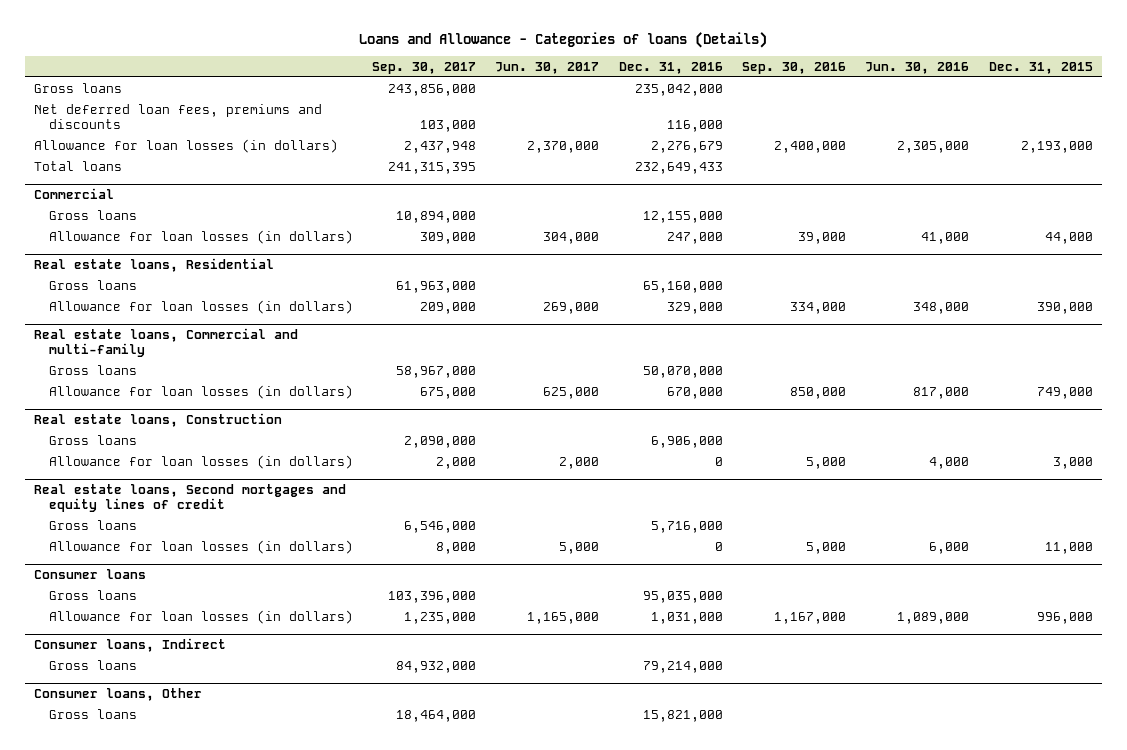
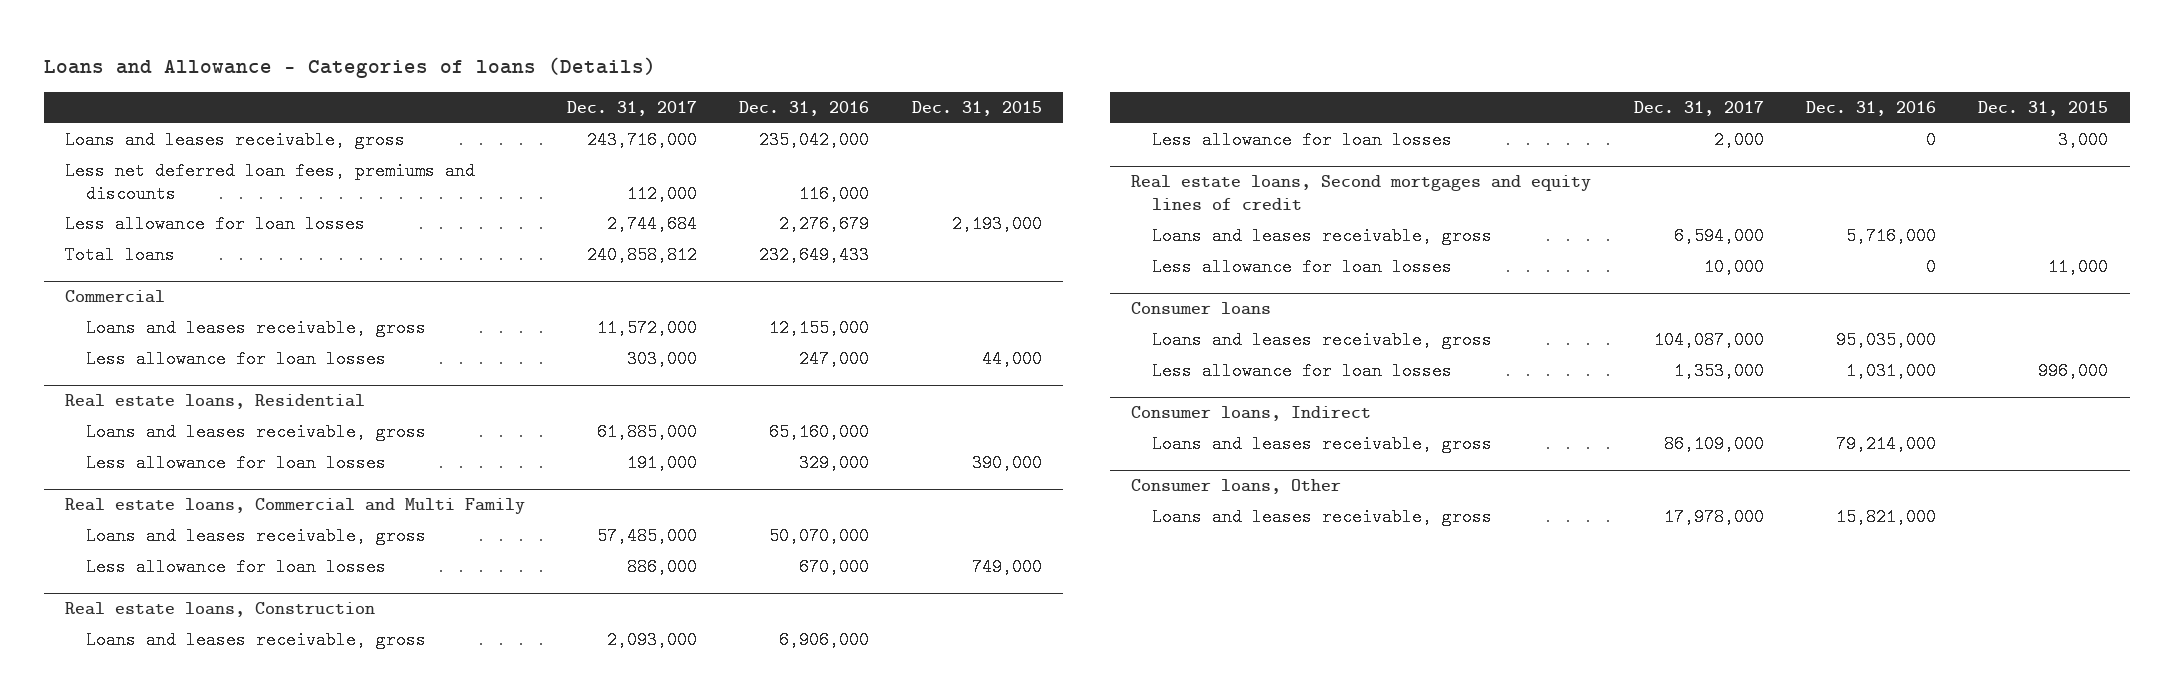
[372,61,477,74] Sep. 30, 2017 -> none
[495,61,600,74] Jun. 30, 2017 -> none
[741,61,846,74] Sep. 30, 2016 -> none
[865,61,970,74] Jun. 30, 2016 -> none
none -> [567,100,698,116] Dec. 31, 2017
[34,82,123,93] Gross loans -> [64,131,405,150] Loans and leases receivable, gross
[34,103,323,129] Net deferred loan fees, premiums and discounts -> [64,162,475,203] Less net deferred loan fees, premiums and discounts
[34,138,339,153] Allowance for loan losses (in dollars) -> [64,215,365,234] Less allowance for loan losses
[48,209,137,220] Gross loans -> [85,319,426,338] Loans and leases receivable, gross
[48,229,353,244] Allowance for loan losses (in dollars) -> [85,350,386,369] Less allowance for loan losses
[48,279,137,290] Gross loans -> [85,423,426,442] Loans and leases receivable, gross
[48,299,353,314] Allowance for loan losses (in dollars) -> [85,454,386,473] Less allowance for loan losses
[34,328,299,358] Real estate loans, Commercial and multi-family -> [64,498,525,515] Real estate loans, Commercial and Multi Family
[48,364,137,375] Gross loans -> [85,527,426,546] Loans and leases receivable, gross
[48,384,353,399] Allowance for loan losses (in dollars) -> [85,558,386,577] Less allowance for loan losses
[48,434,137,445] Gross loans -> [85,631,426,650] Loans and leases receivable, gross
[48,454,353,469] Allowance for loan losses (in dollars) -> [1152,131,1453,150] Less allowance for loan losses
[48,519,137,530] Gross loans -> [1152,227,1493,246] Loans and leases receivable, gross
[48,539,353,554] Allowance for loan losses (in dollars) -> [1152,258,1453,277] Less allowance for loan losses
[48,589,137,600] Gross loans -> [1152,331,1493,350] Loans and leases receivable, gross
[48,609,353,624] Allowance for loan losses (in dollars) -> [1152,362,1453,381] Less allowance for loan losses
[48,659,137,670] Gross loans -> [1152,435,1493,454] Loans and leases receivable, gross
[48,708,137,719] Gross loans -> [1152,508,1493,527] Loans and leases receivable, gross

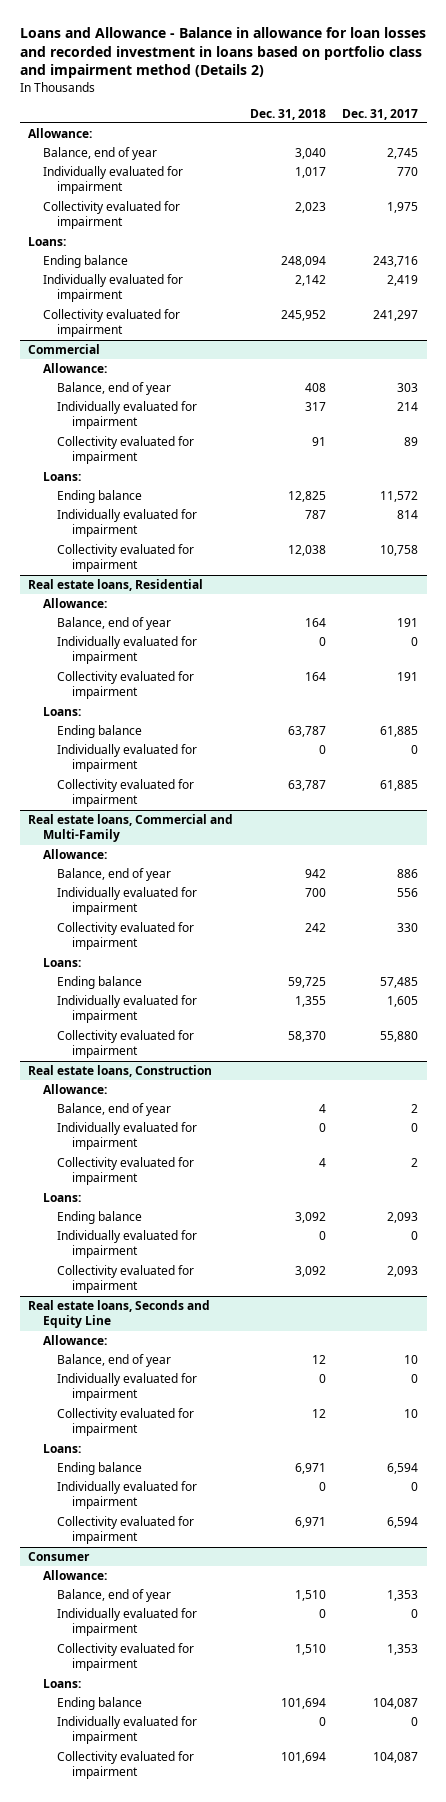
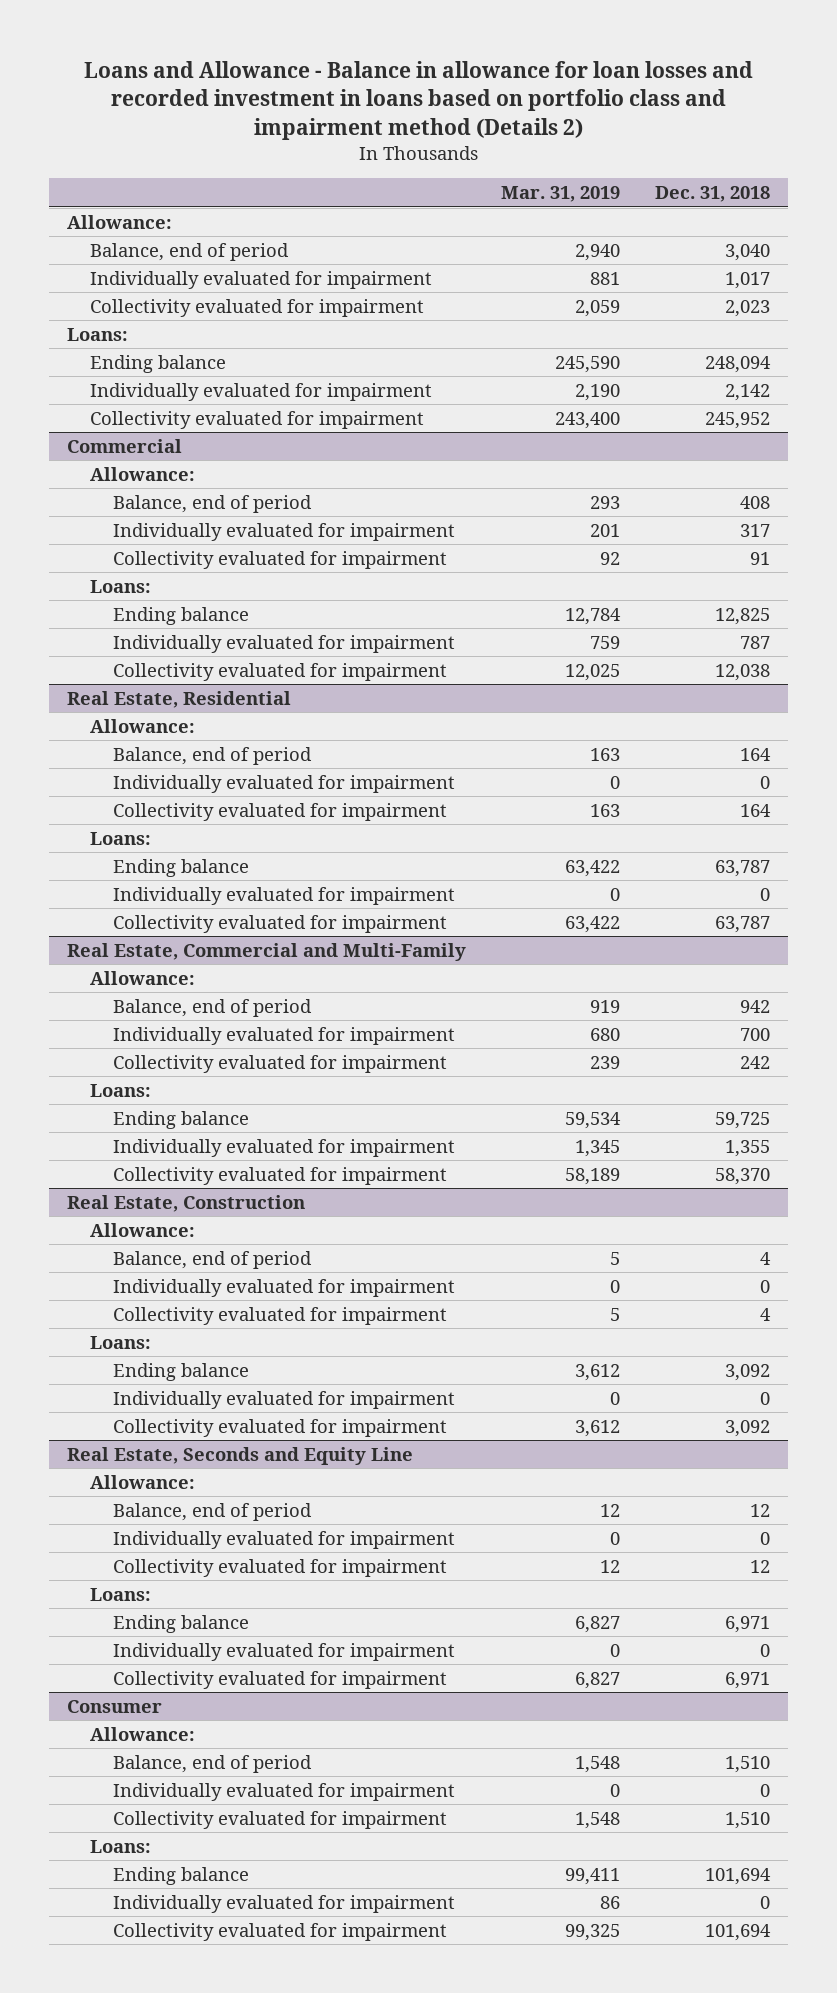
[342,108,419,120] Dec. 31, 2017 -> none
none -> [501,185,621,202] Mar. 31, 2019
[42,147,157,161] Balance, end of year -> [90,242,290,261] Balance, end of period
[57,382,172,396] Balance, end of year -> [113,494,313,513] Balance, end of period
[27,579,203,592] Real estate loans, Residential -> [67,690,292,708] Real Estate, Residential
[57,617,172,631] Balance, end of year -> [113,746,313,765] Balance, end of period
[27,814,233,843] Real estate loans, Commercial and Multi-Family -> [67,942,467,961] Real Estate, Commercial and Multi-Family
[57,868,172,882] Balance, end of year -> [113,998,313,1017] Balance, end of period
[27,1065,212,1078] Real estate loans, Construction -> [67,1194,306,1212] Real Estate, Construction
[57,1103,172,1117] Balance, end of year -> [113,1250,313,1269] Balance, end of period
[27,1300,210,1329] Real estate loans, Seconds and Equity Line -> [67,1446,414,1465] Real Estate, Seconds and Equity Line
[57,1354,172,1368] Balance, end of year -> [113,1502,313,1521] Balance, end of period
[57,1589,172,1603] Balance, end of year -> [113,1754,313,1773] Balance, end of period

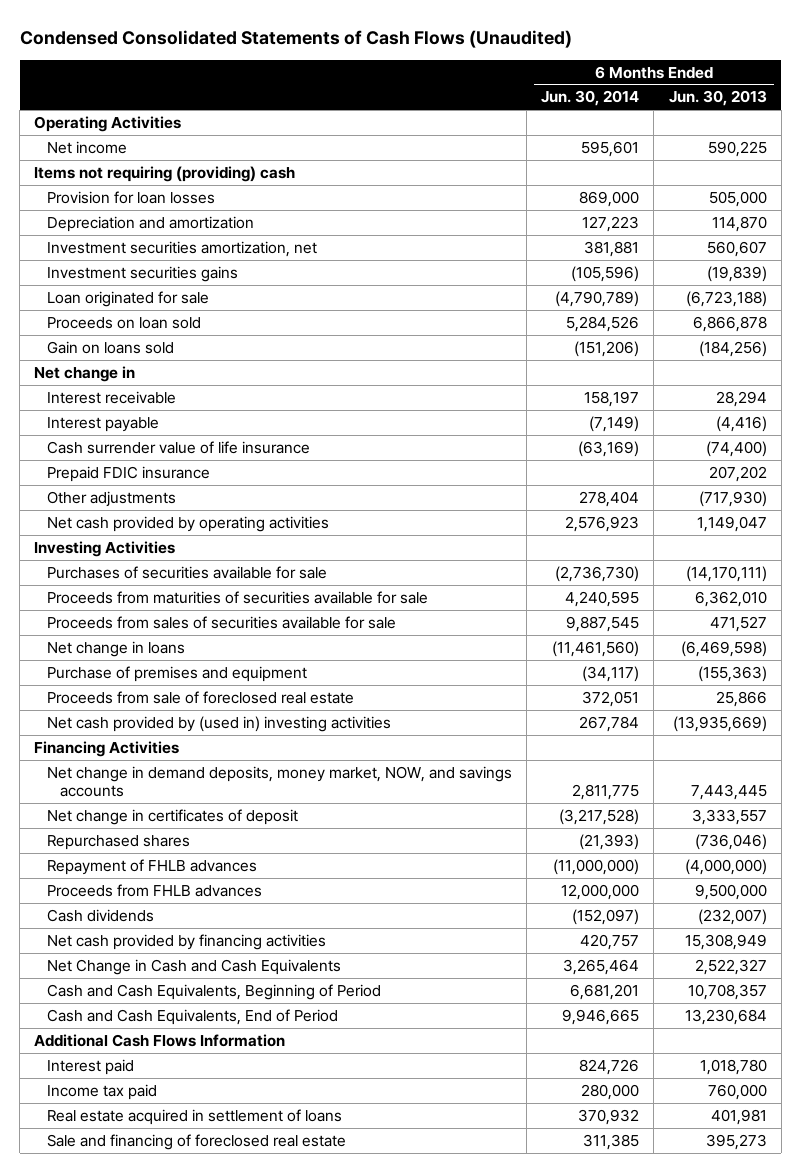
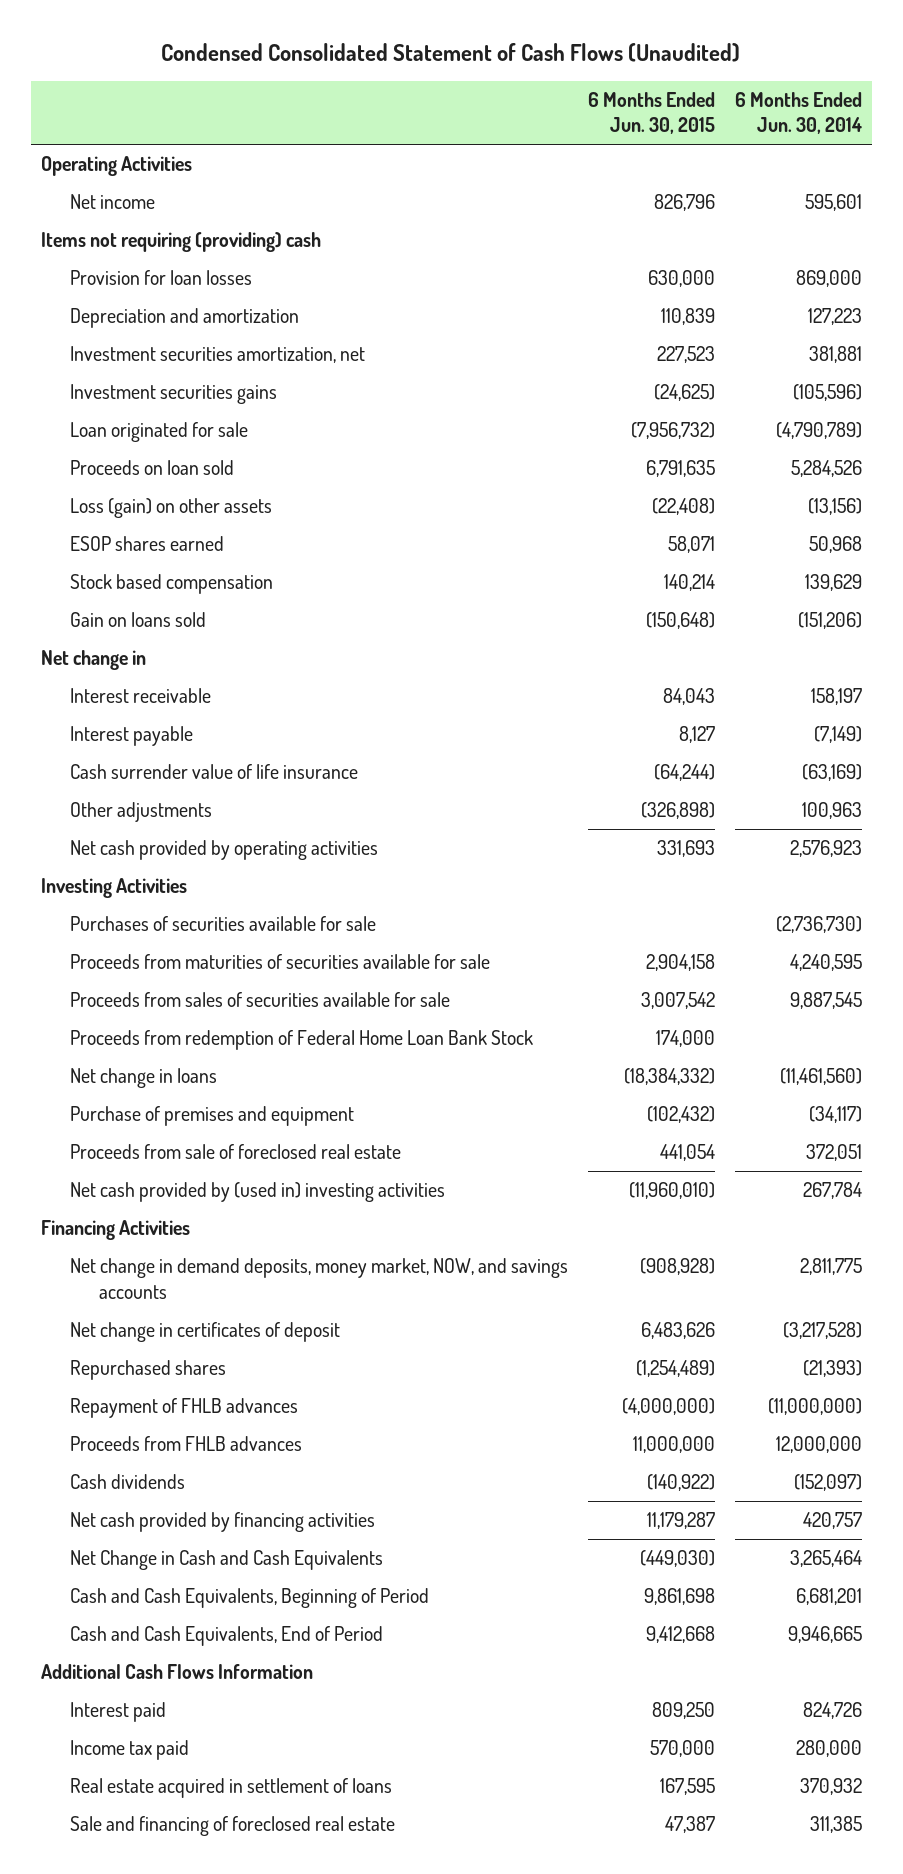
[19,30,572,49] Condensed Consolidated Statements of Cash Flows (Unaudited) -> [161,43,741,63] Condensed Consolidated Statement of Cash Flows (Unaudited)
[668,90,767,107] Jun. 30, 2013 -> none
none -> [587,92,715,135] 6 Months Ended Jun. 30, 2015
none -> [69,498,272,519] Loss (gain) on other assets
none -> [69,536,224,552] ESOP shares earned
none -> [69,574,273,595] Stock based compensation
[47,465,211,482] Prepaid FDIC insurance -> none
[579,490,640,507] 278,404 -> [801,802,862,820] 100,963
none -> [69,1030,533,1051] Proceeds from redemption of Federal Home Loan Bank Stock

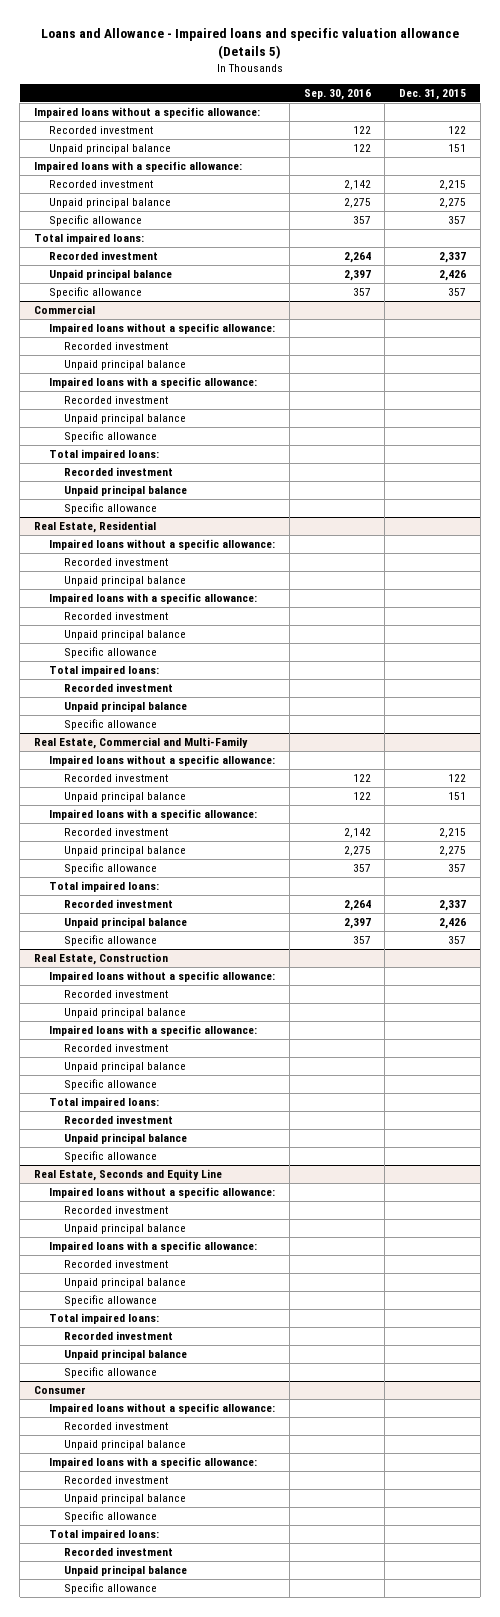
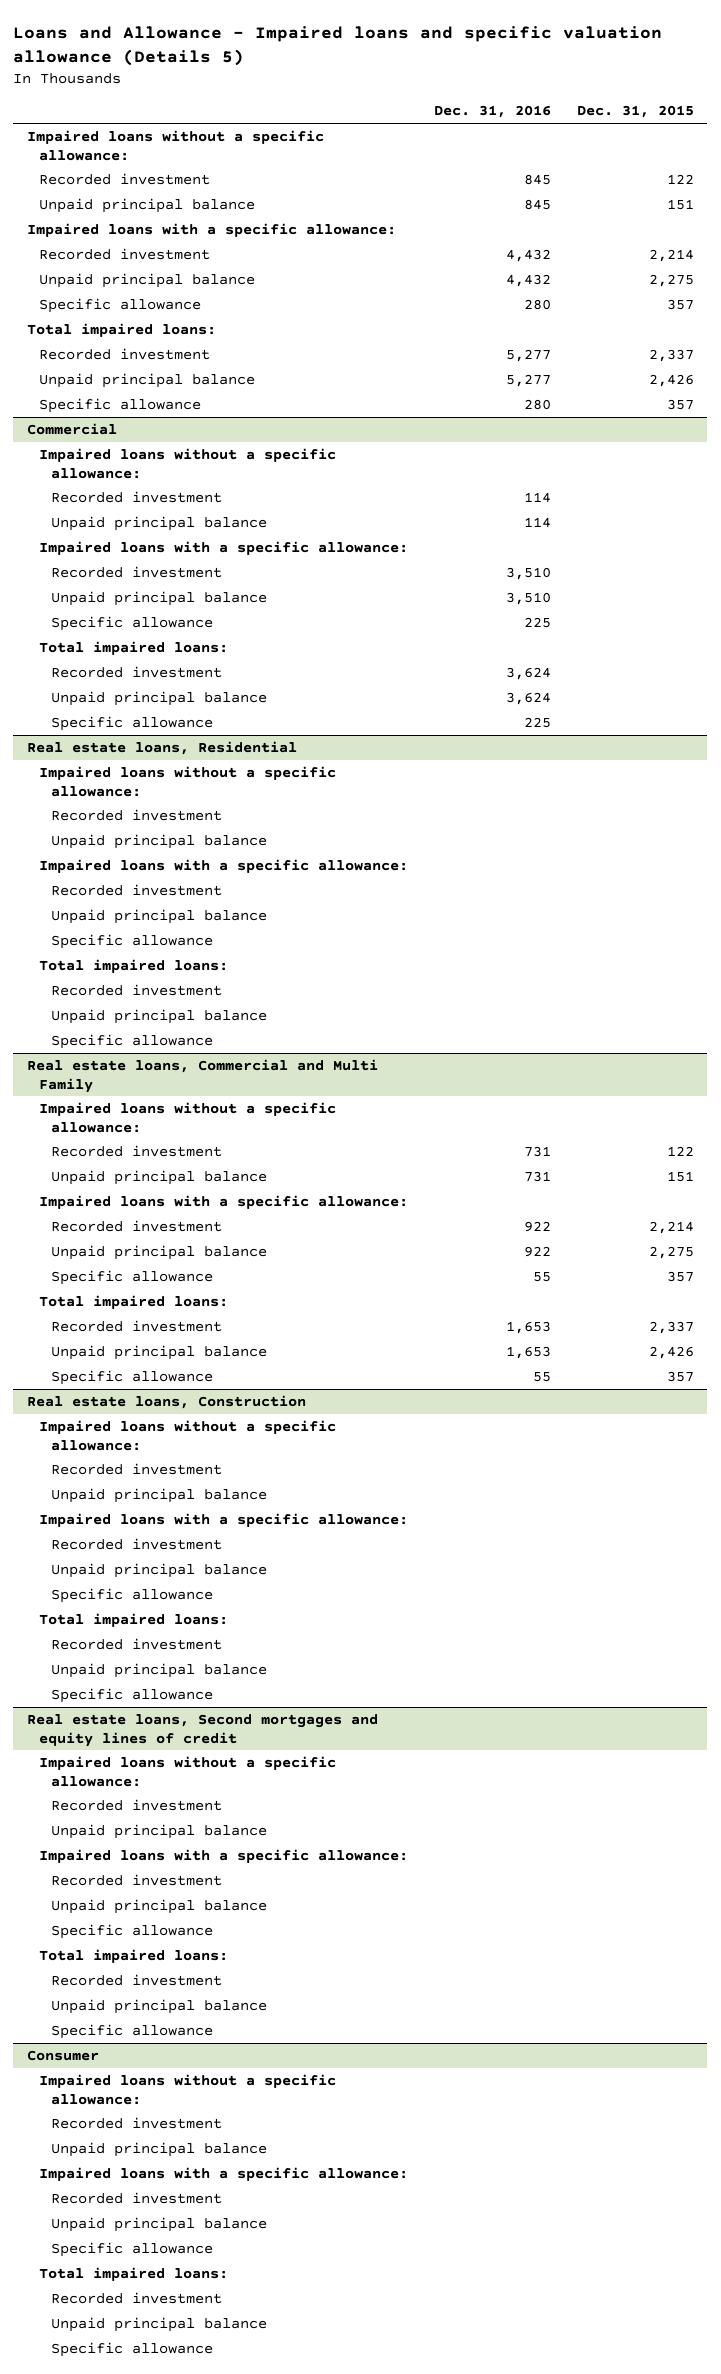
[303,88,371,100] Sep. 30, 2016 -> none
none -> [434,105,552,119] Dec. 31, 2016
[439,180,467,191] 2,215 -> [649,248,695,262] 2,214
[34,521,157,534] Real Estate, Residential -> [26,740,297,755] Real estate loans, Residential
[34,737,249,750] Real Estate, Commercial and Multi-Family -> [26,1058,378,1093] Real estate loans, Commercial and Multi Family
[439,828,467,839] 2,215 -> [649,1220,695,1234] 2,214
[34,953,169,966] Real Estate, Construction -> [26,1394,306,1409] Real estate loans, Construction
[34,1169,223,1182] Real Estate, Seconds and Equity Line -> none
none -> [26,1713,378,1747] Real estate loans, Second mortgages and equity lines of credit

